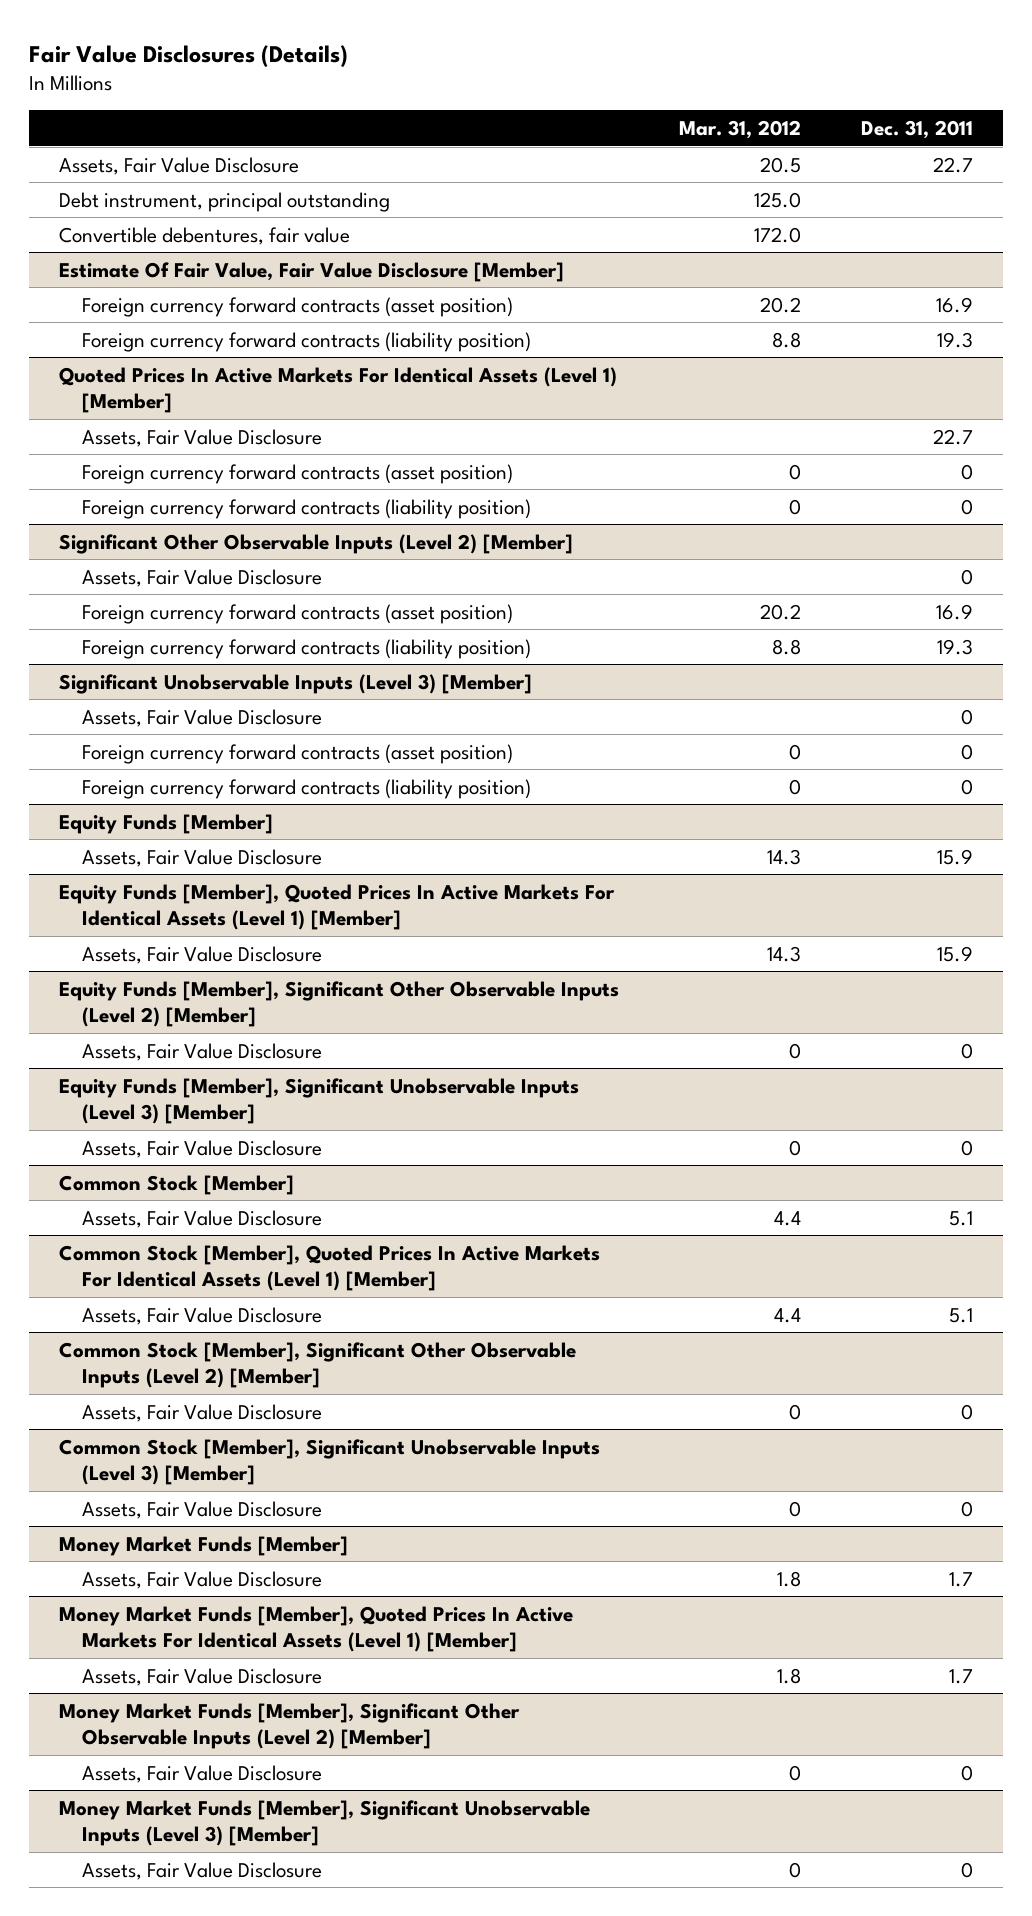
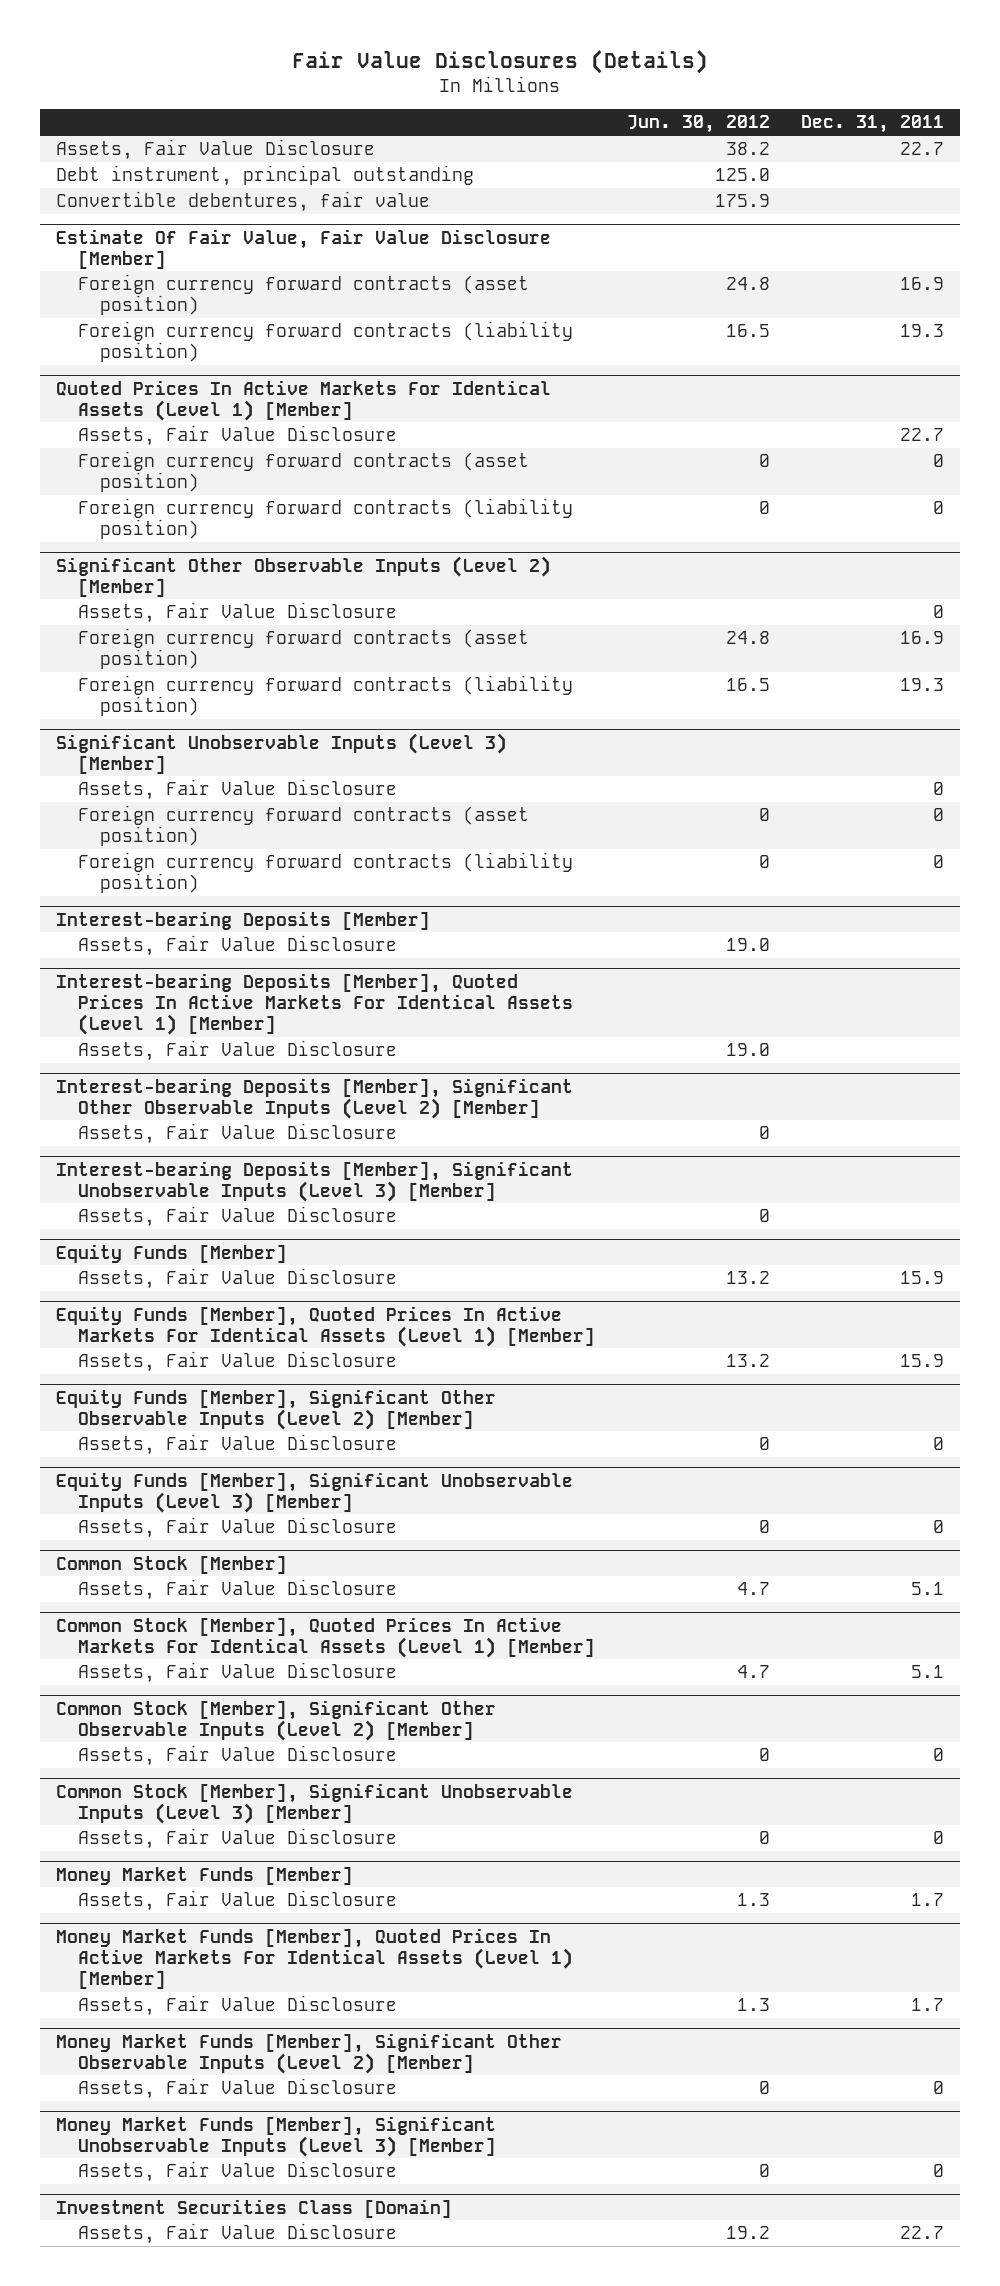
[679,119,802,139] Mar. 31, 2012 -> none
none -> [626,115,770,134] Jun. 30, 2012
none -> [56,910,431,930] Interest-bearing Deposits [Member]
none -> [78,935,398,957] Assets, Fair Value Disclosure
none -> [56,972,574,1035] Interest-bearing Deposits [Member], Quoted Prices In Active Markets For Identical Assets (Level 1) [Member]
none -> [78,1040,398,1062] Assets, Fair Value Disclosure
none -> [56,1077,574,1119] Interest-bearing Deposits [Member], Significant Other Observable Inputs (Level 2) [Member]
none -> [78,1123,398,1145] Assets, Fair Value Disclosure
none -> [56,1160,574,1202] Interest-bearing Deposits [Member], Significant Unobservable Inputs (Level 3) [Member]
none -> [78,1206,398,1228] Assets, Fair Value Disclosure
none -> [56,2198,453,2218] Investment Securities Class [Domain]
none -> [78,2223,398,2245] Assets, Fair Value Disclosure

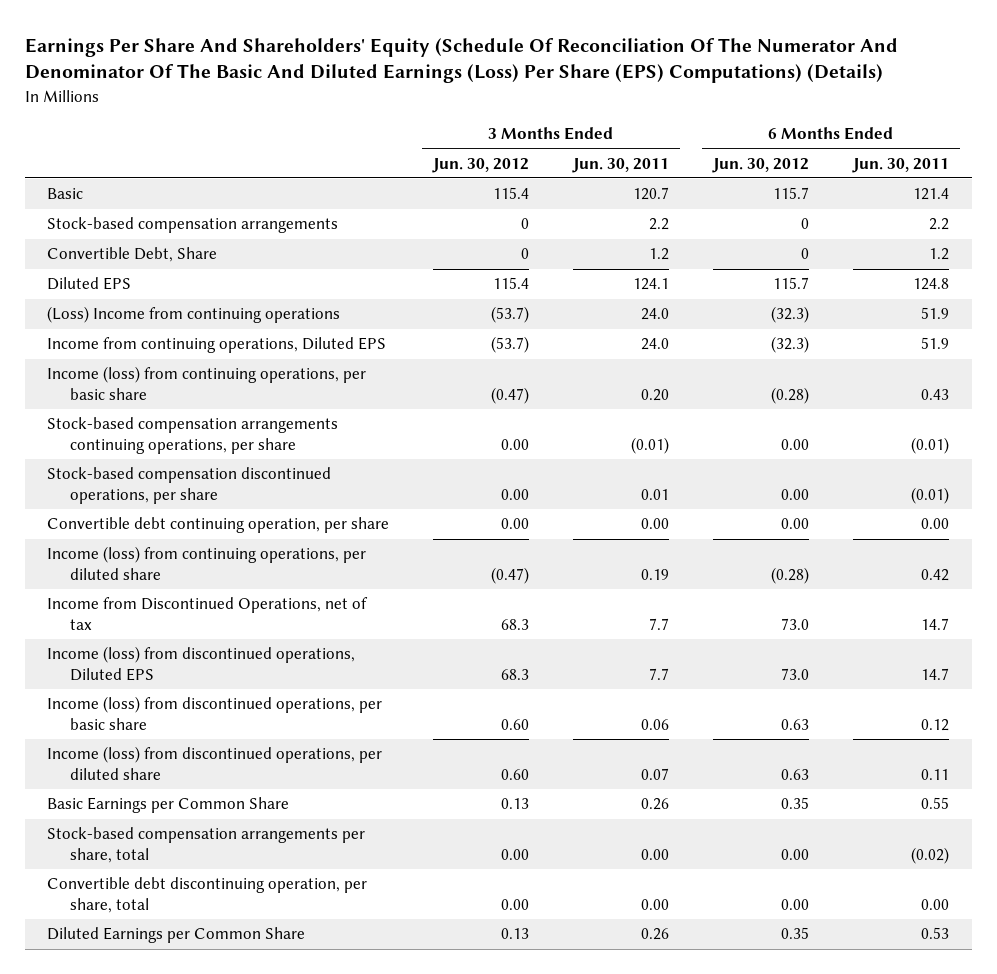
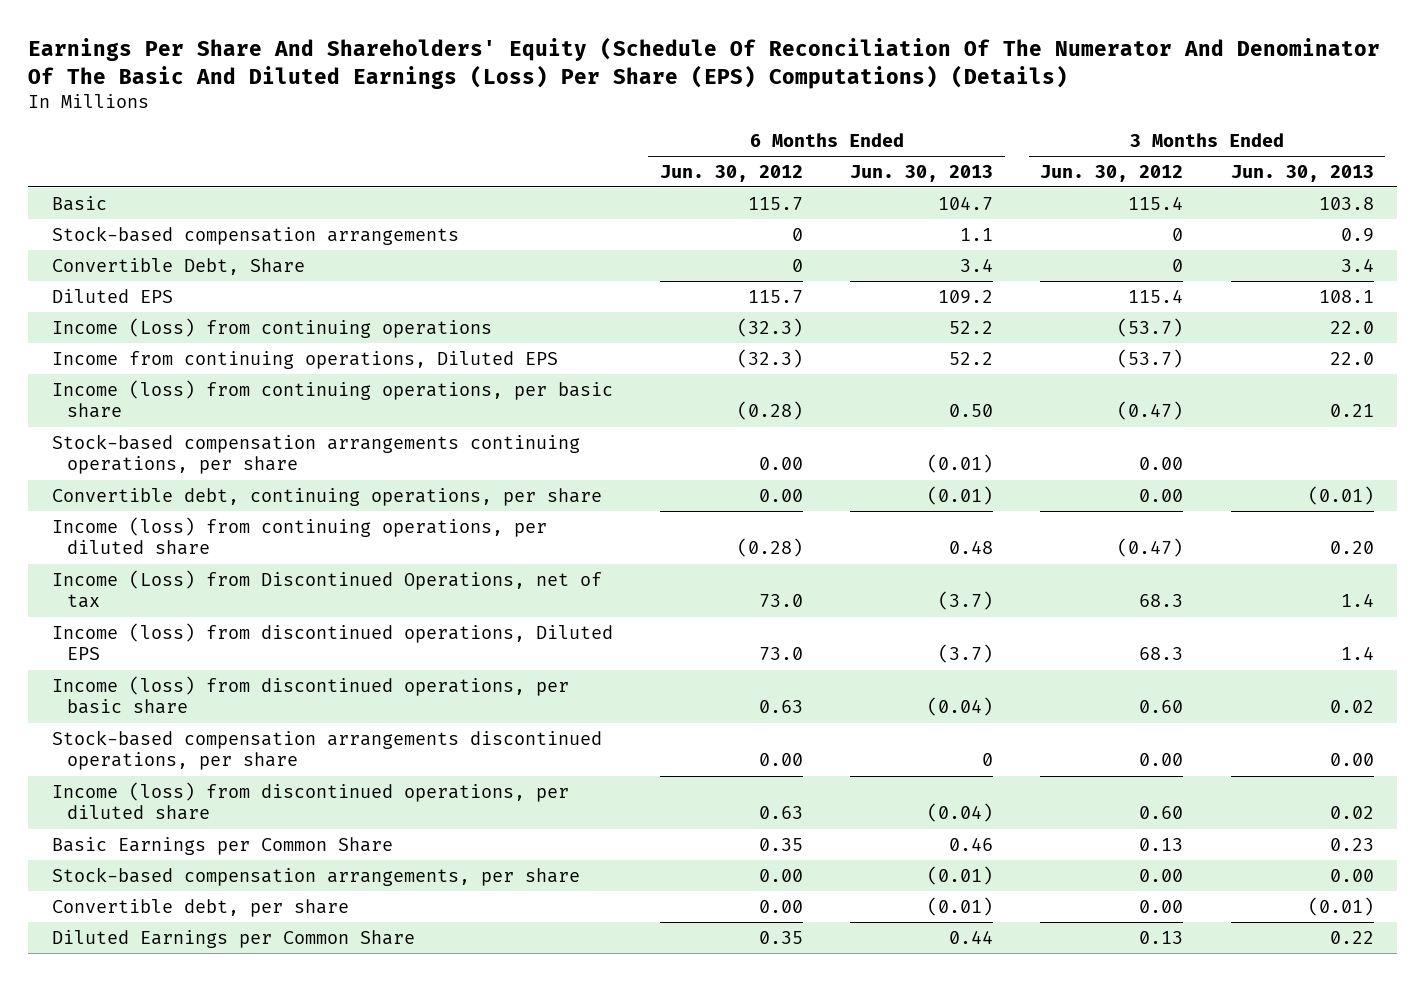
[572,157,670,173] Jun. 30, 2011 -> none
[852,157,950,173] Jun. 30, 2011 -> none
none -> [850,164,994,182] Jun. 30, 2013
none -> [1230,164,1374,182] Jun. 30, 2013
[47,306,341,324] (Loss) Income from continuing operations -> [51,317,492,338] Income (Loss) from continuing operations
[47,467,332,505] Stock-based compensation discontinued operations, per share -> none
[47,517,390,534] Convertible debt continuing operation, per share -> [51,487,602,506] Convertible debt, continuing operations, per share
[47,597,369,631] Income from Discontinued Operations, net of tax -> [51,569,602,609] Income (Loss) from Discontinued Operations, net of tax
none -> [51,729,602,771] Stock-based compensation arrangements discontinued operations, per share
[47,827,366,864] Stock-based compensation arrangements per share, total -> [51,866,580,886] Stock-based compensation arrangements, per share
[47,877,368,914] Convertible debt discontinuing operation, per share, total -> [51,898,349,917] Convertible debt, per share

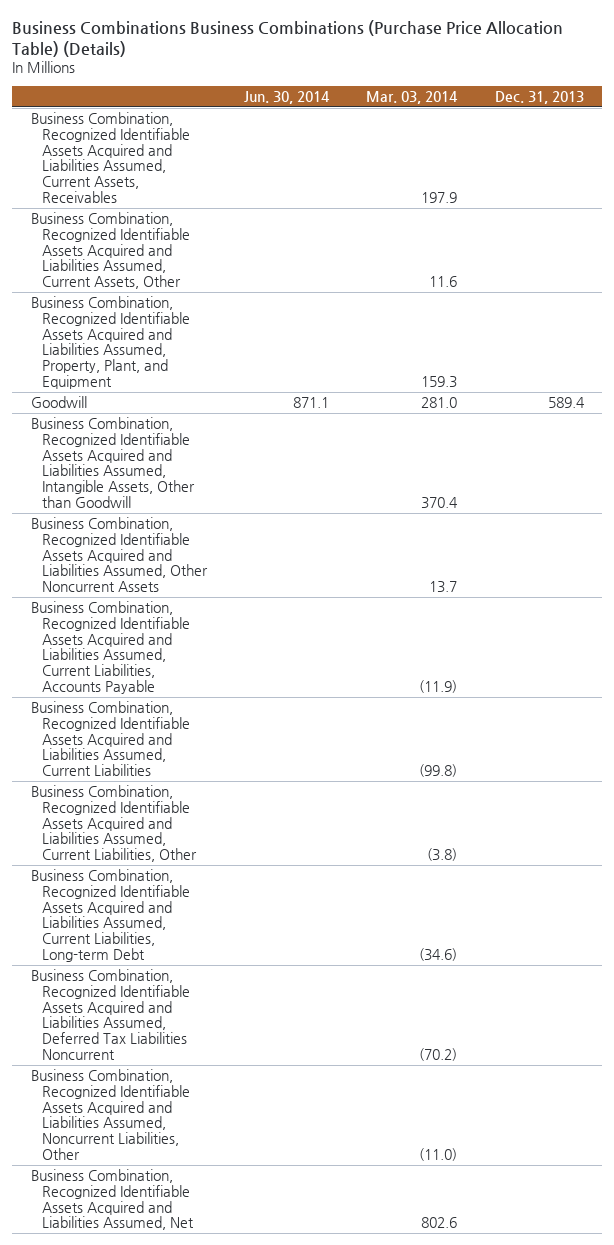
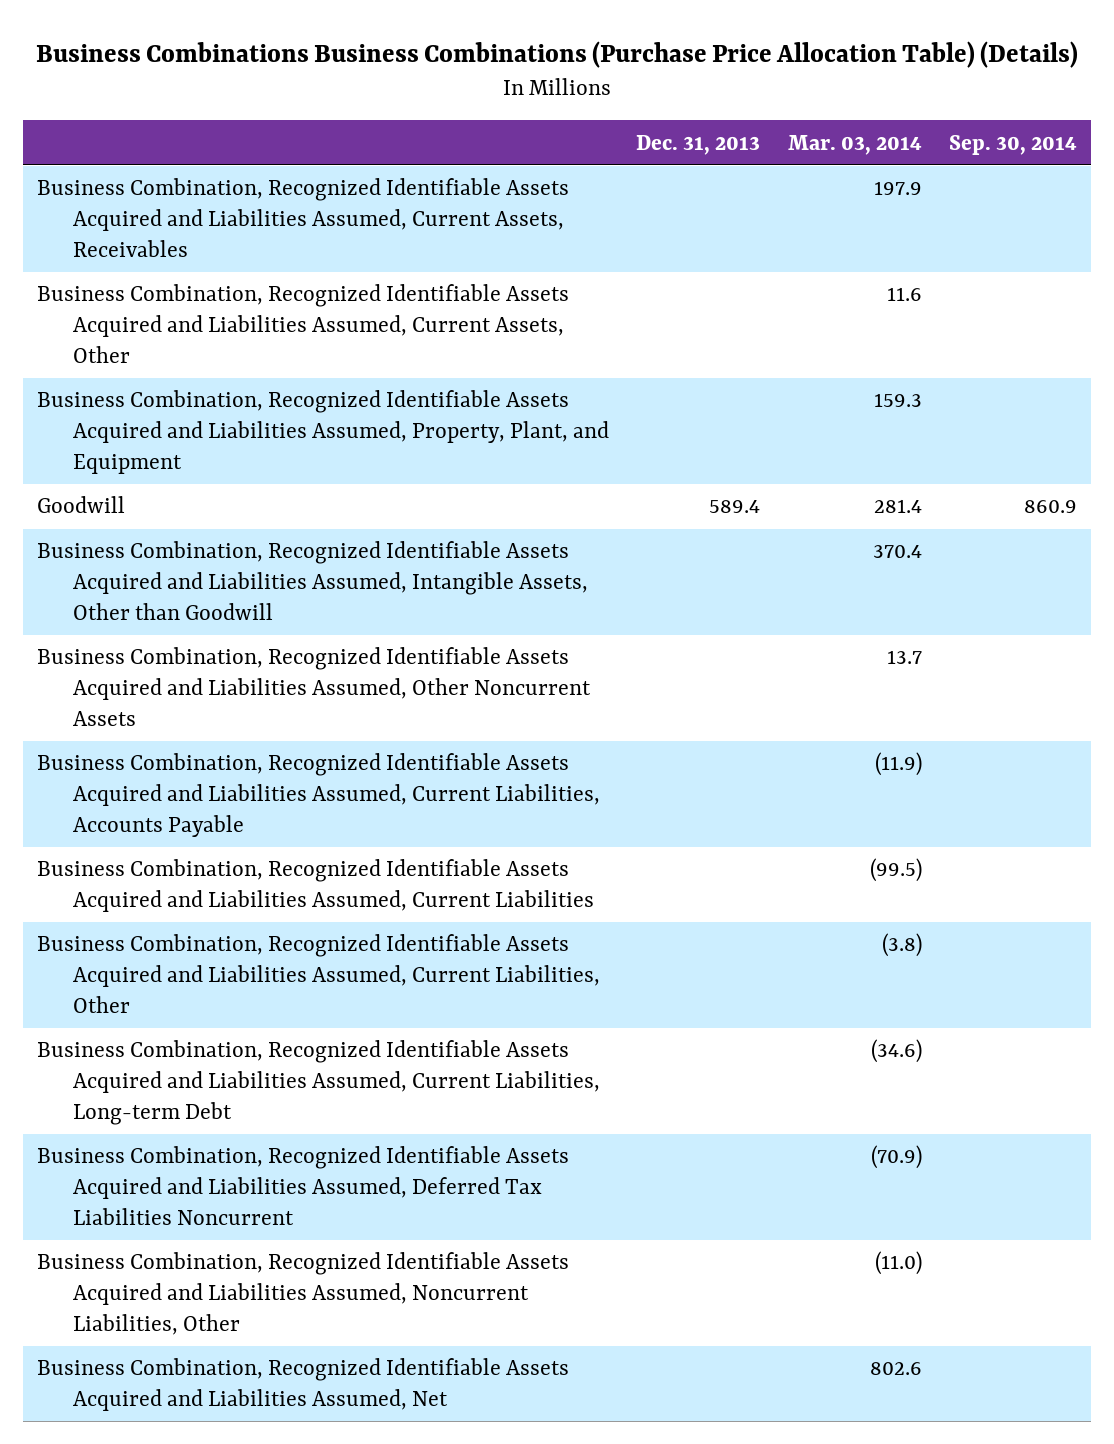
[244,90,331,104] Jun. 30, 2014 -> none
none -> [949,134,1078,155] Sep. 30, 2014
[421,397,458,409] 281.0 -> [873,499,922,514] 281.4
[419,764,458,778] (99.8) -> [869,858,922,883] (99.5)
[419,1048,458,1062] (70.2) -> [870,1145,922,1170] (70.9)

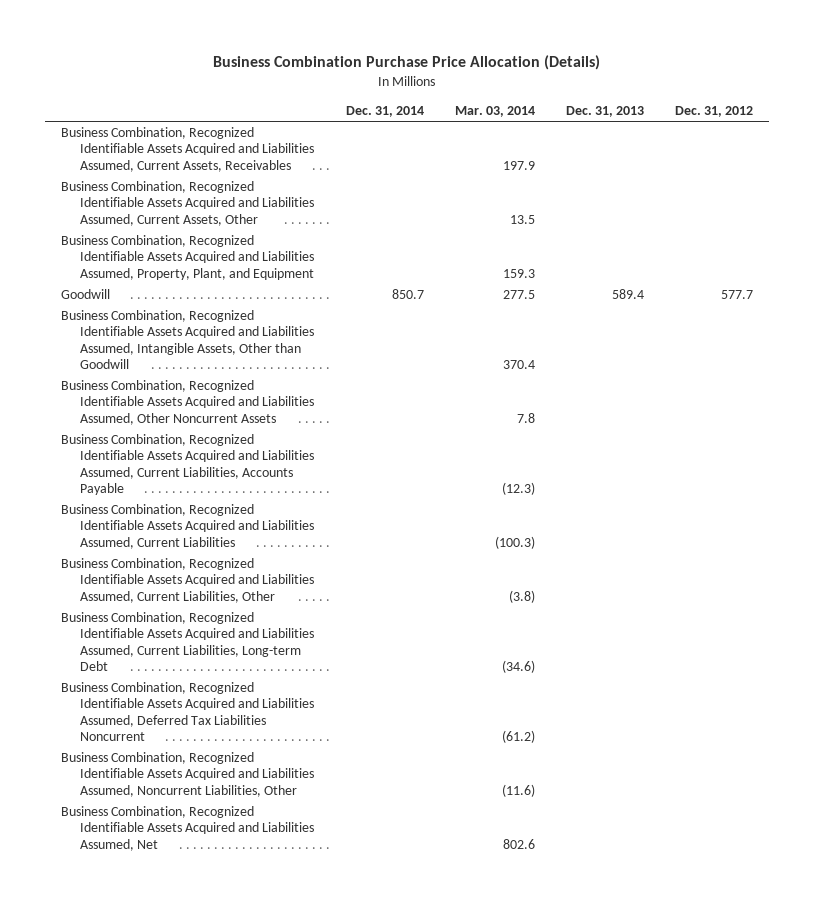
[36,40,1079,68] Business Combinations Business Combinations (Purchase Price Allocation Table) (Details) -> [212,54,600,70] Business Combination Purchase Price Allocation (Details)
[949,134,1078,155] Sep. 30, 2014 -> none
none -> [345,106,424,118] Dec. 31, 2014
none -> [675,106,754,118] Dec. 31, 2012
[886,287,922,302] 11.6 -> [509,214,535,224] 13.5
[873,499,922,514] 281.4 -> [502,290,535,300] 277.5
[886,650,922,665] 13.7 -> [516,412,535,423] 7.8
[874,752,922,777] (11.9) -> [501,482,535,496] (12.3)
[869,858,922,883] (99.5) -> [494,535,535,549] (100.3)
[870,1145,922,1170] (70.9) -> [501,730,535,744] (61.2)
[874,1251,922,1276] (11.0) -> [501,783,535,797] (11.6)

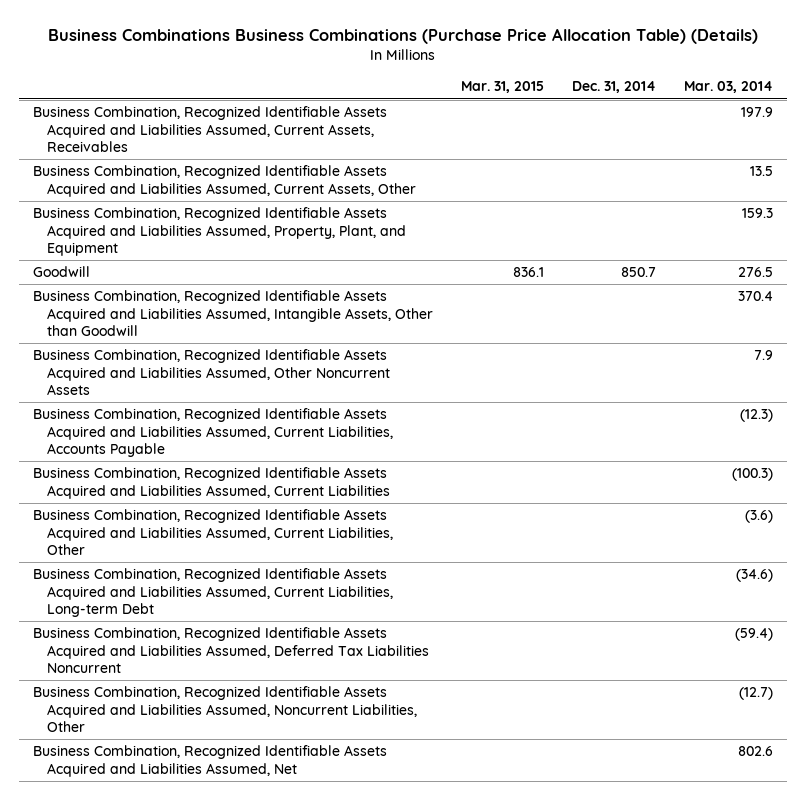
[212,54,600,70] Business Combination Purchase Price Allocation (Details) -> [48,28,759,45] Business Combinations Business Combinations (Purchase Price Allocation Table) (Details)
[565,106,644,118] Dec. 31, 2013 -> none
[675,106,754,118] Dec. 31, 2012 -> none
none -> [460,81,544,94] Mar. 31, 2015
[502,290,535,300] 277.5 -> [738,267,774,278] 276.5
[516,412,535,423] 7.8 -> [754,350,774,361] 7.9
[508,589,535,603] (3.8) -> [745,510,774,524] (3.6)
[501,730,535,744] (61.2) -> [735,628,774,642] (59.4)
[501,783,535,797] (11.6) -> [739,687,774,701] (12.7)

